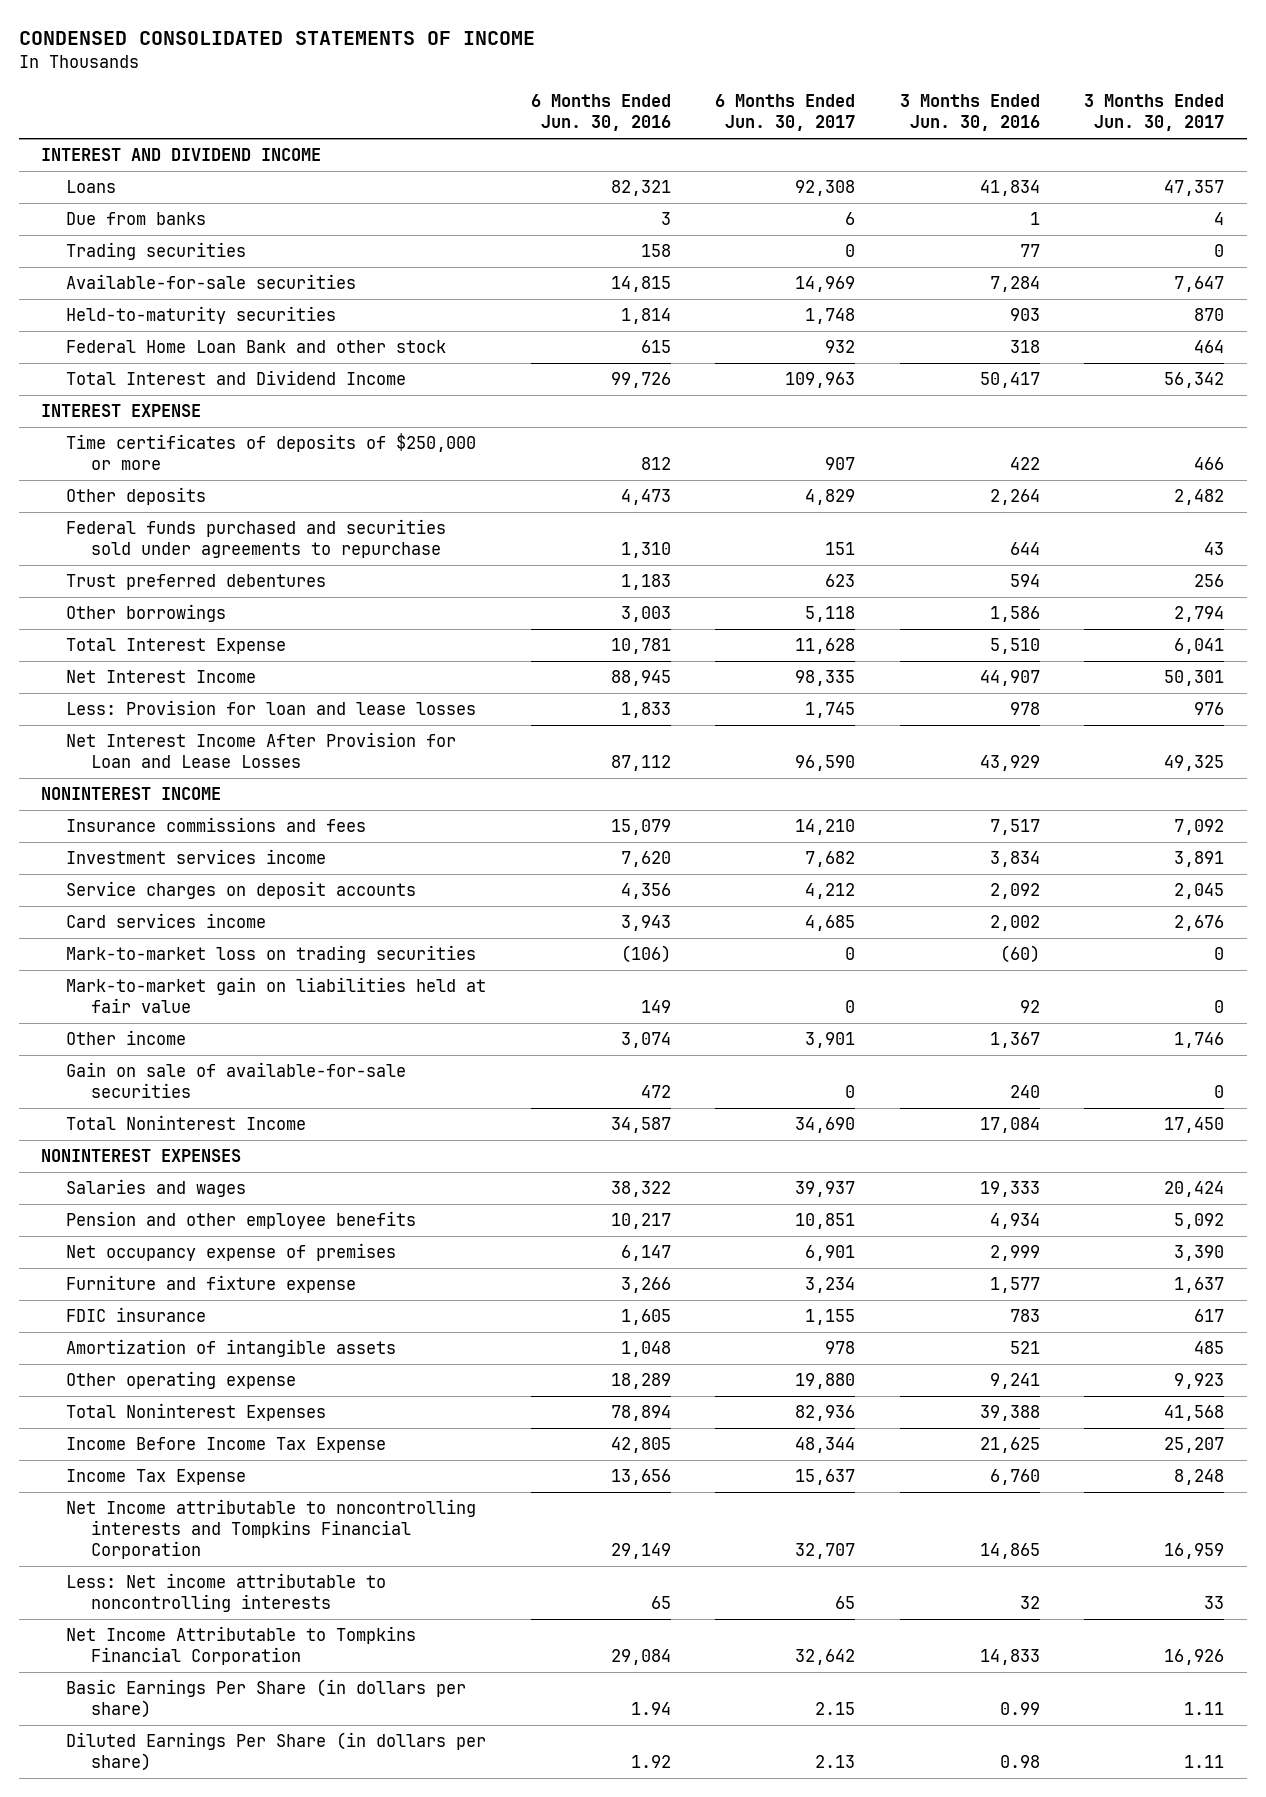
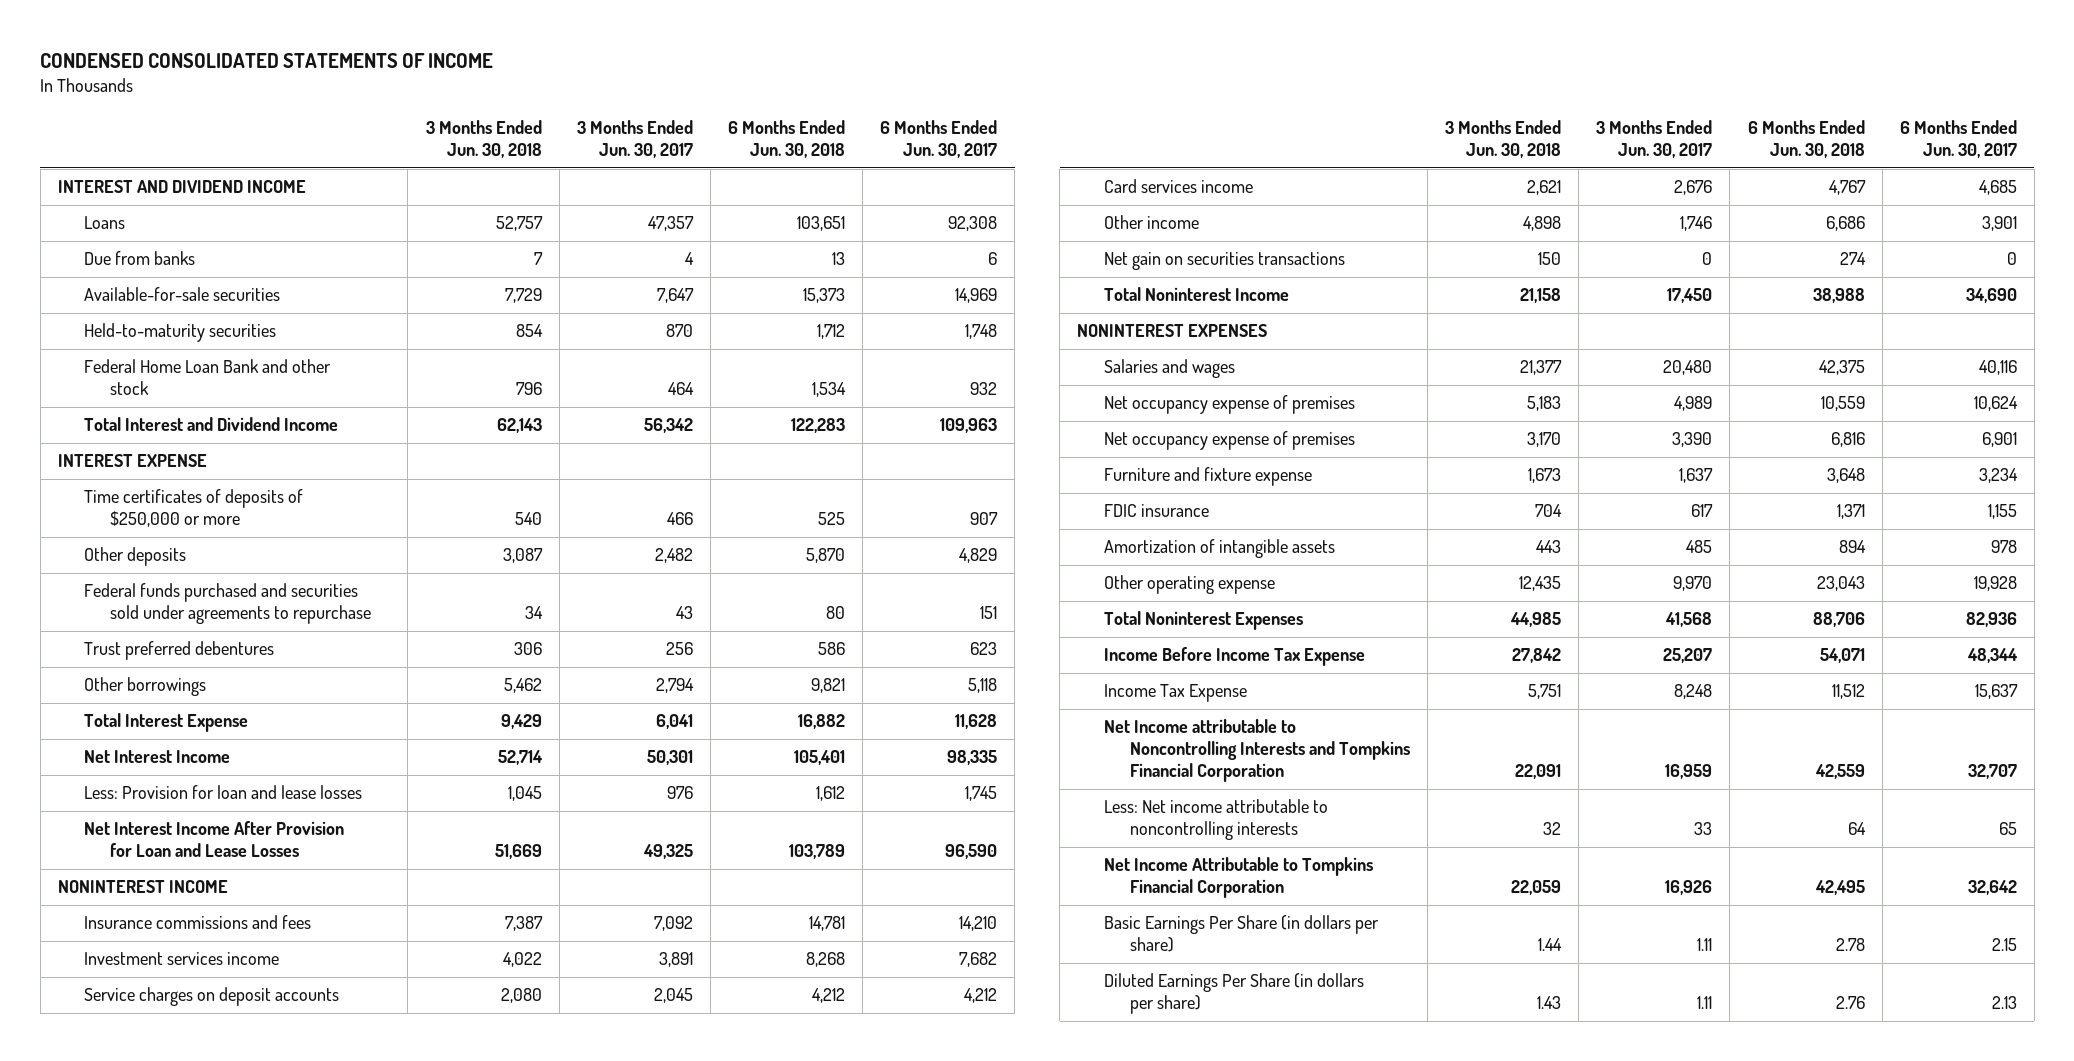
[530,94,671,132] 6 Months Ended Jun. 30, 2016 -> none
[899,94,1040,132] 3 Months Ended Jun. 30, 2016 -> none
none -> [425,120,542,159] 3 Months Ended Jun. 30, 2018
none -> [727,120,845,159] 6 Months Ended Jun. 30, 2018
[66,242,247,261] Trading securities -> none
[66,945,477,964] Mark-to-market loss on trading securities -> none
[66,977,487,1014] Mark-to-market gain on liabilities held at fair value -> none
[66,1062,407,1099] Gain on sale of available-for-sale securities -> [1103,252,1345,271] Net gain on securities transactions
[66,1211,417,1230] Pension and other employee benefits -> none
[795,1181,856,1198] 39,937 -> [1978,360,2017,376] 40,116
[1164,1181,1225,1198] 20,424 -> [1663,360,1713,376] 20,480
none -> [1103,395,1355,415] Net occupancy expense of premises
[795,1373,856,1390] 19,880 -> [1973,576,2017,592] 19,928
[1174,1373,1225,1390] 9,923 -> [1673,576,1713,592] 9,970
[66,1499,477,1559] Net Income attributable to noncontrolling interests and Tompkins Financial Corporation -> [1103,719,1410,783] Net Income attributable to Noncontrolling Interests and Tompkins Financial Corporation

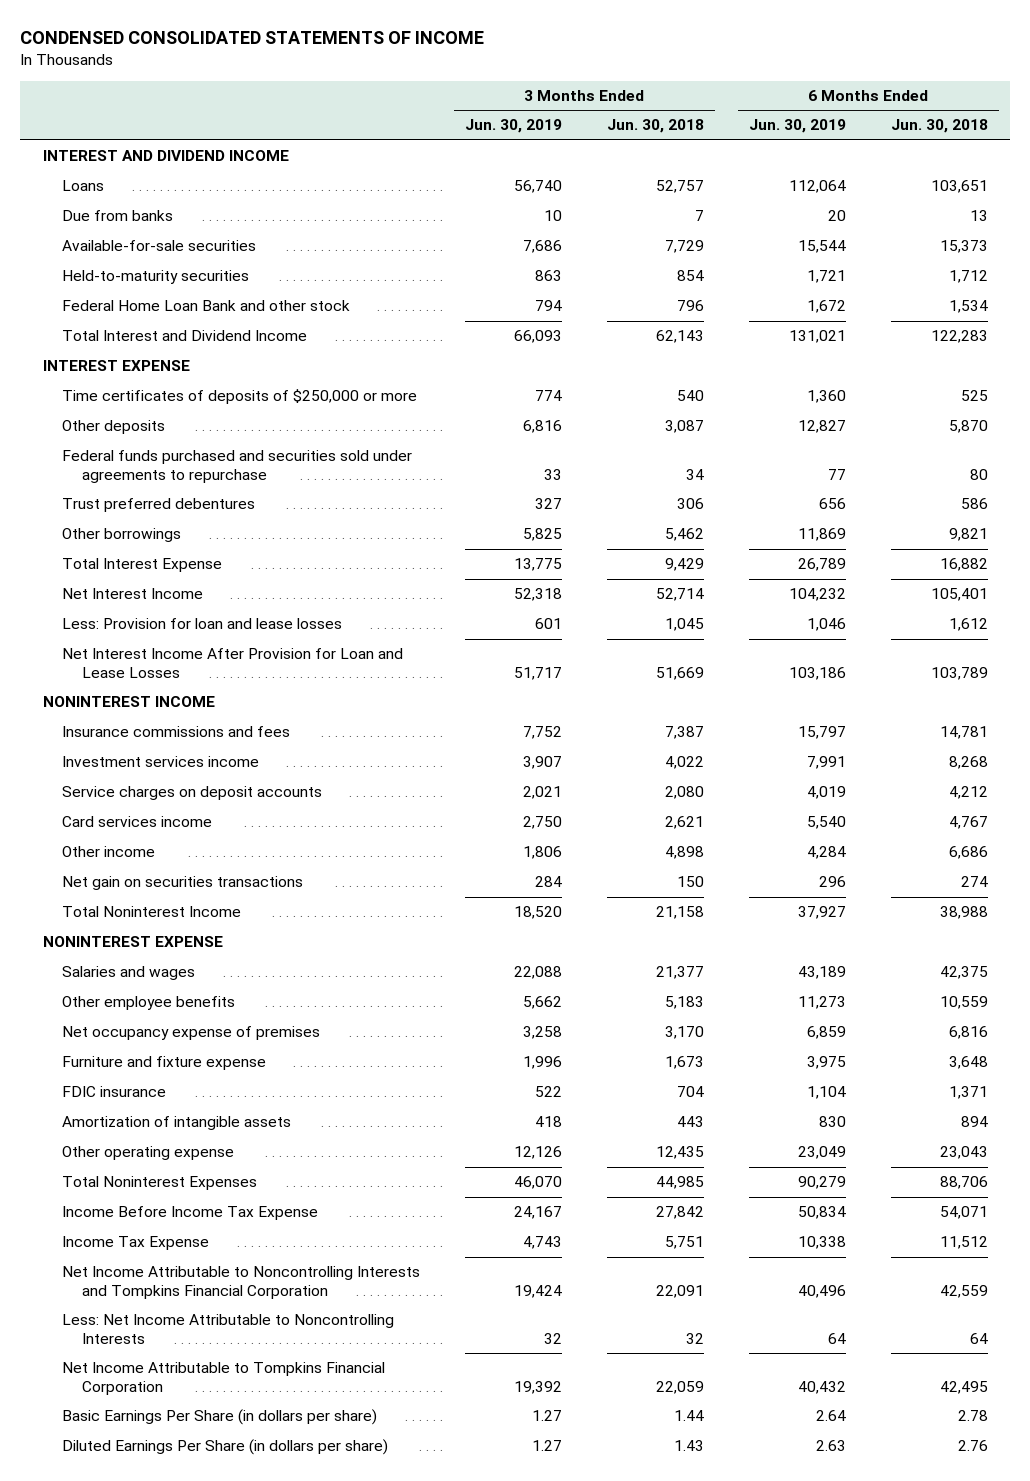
[576,120,693,159] 3 Months Ended Jun. 30, 2017 -> none
[880,120,998,159] 6 Months Ended Jun. 30, 2017 -> none
none -> [465,119,563,134] Jun. 30, 2019
none -> [748,119,846,134] Jun. 30, 2019
[1077,324,1268,338] NONINTEREST EXPENSES -> [42,936,223,948] NONINTEREST EXPENSE
[1103,395,1355,415] Net occupancy expense of premises -> [62,996,236,1011] Other employee benefits
[1103,719,1410,783] Net Income attributable to Noncontrolling Interests and Tompkins Financial Corporation -> [62,1266,421,1299] Net Income Attributable to Noncontrolling Interests and Tompkins Financial Corporation
[1103,799,1328,841] Less: Net income attributable to noncontrolling interests -> [62,1314,395,1344] Less: Net Income Attributable to Noncontrolling Interests

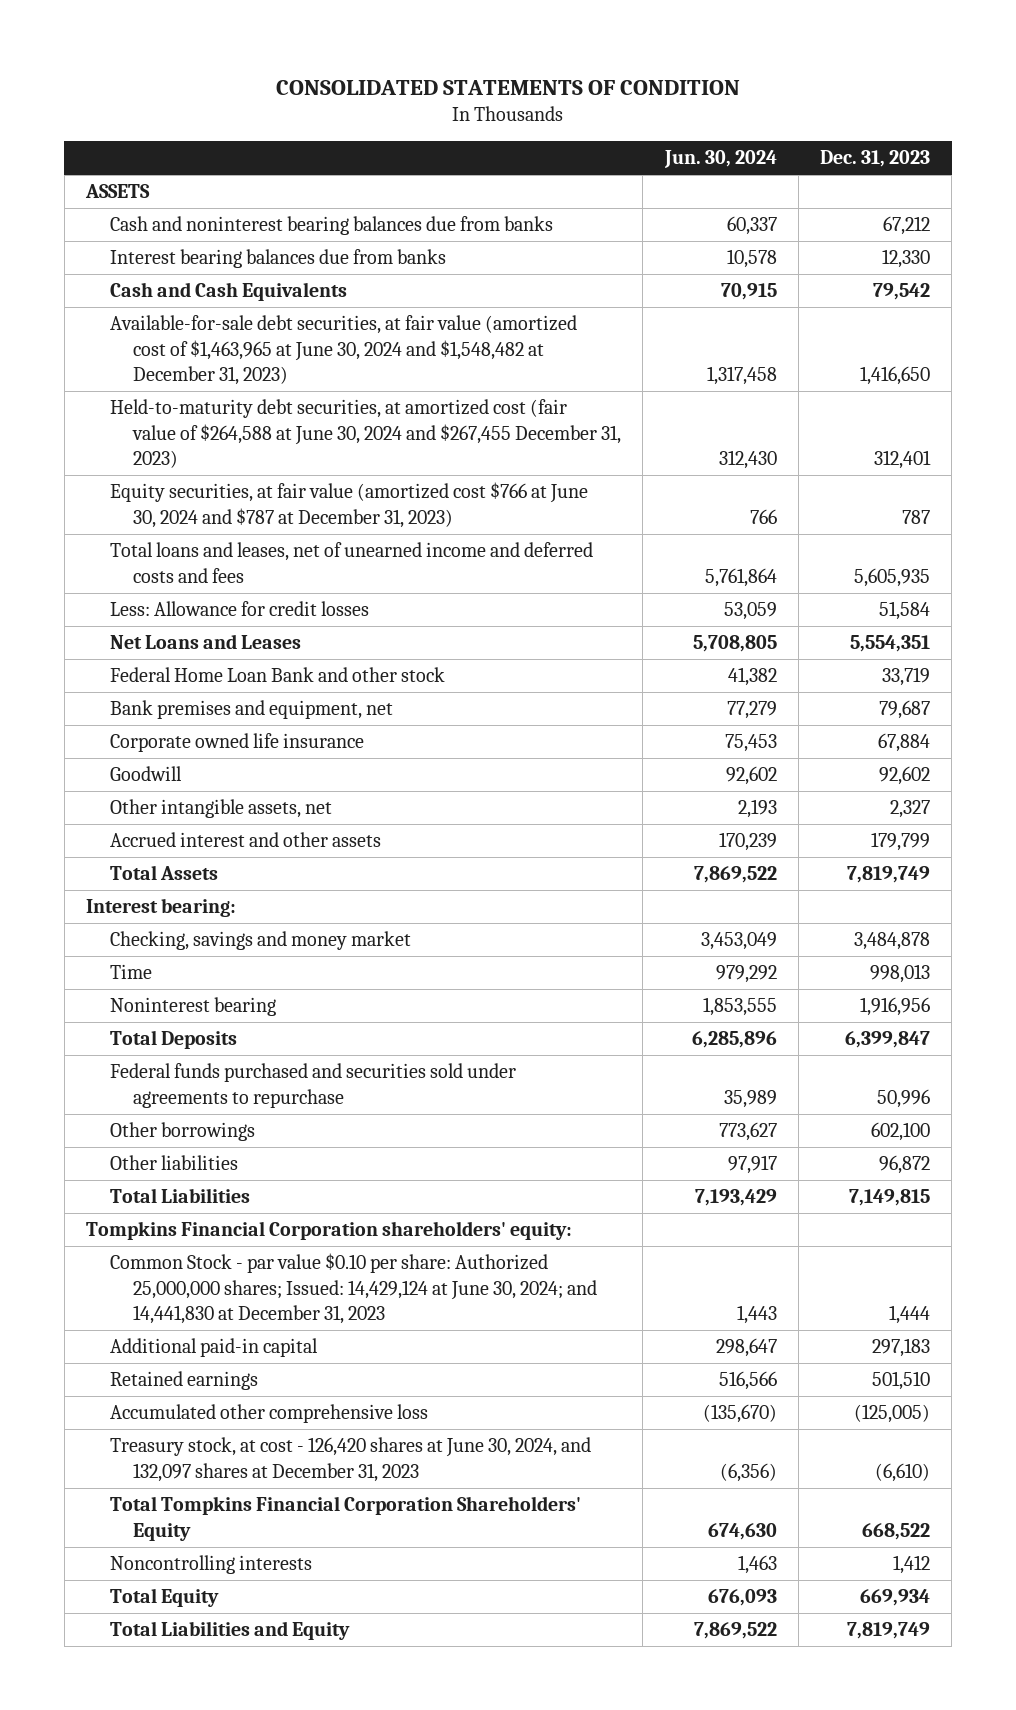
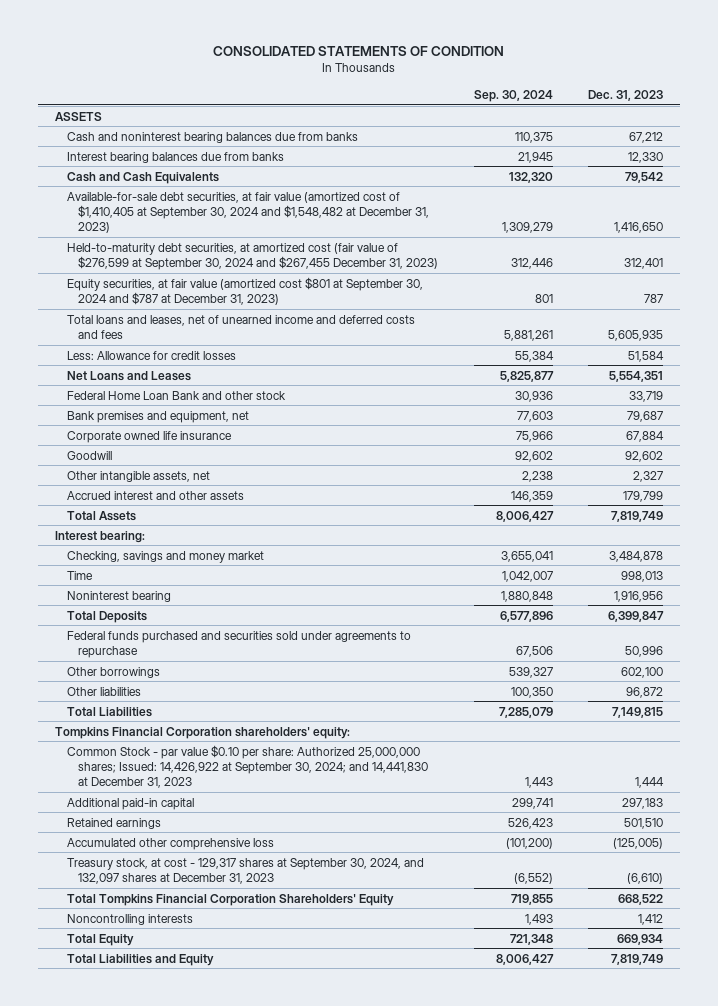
[663,150,777,169] Jun. 30, 2024 -> none
none -> [473,89,553,102] Sep. 30, 2024
[109,315,577,386] Available-for-sale debt securities, at fair value (amortized cost of $1,463,965 at June 30, 2024 and $1,548,482 at December 31, 2023) -> [66,191,430,233] Available-for-sale debt securities, at fair value (amortized cost of $1,410,405 at September 30, 2024 and $1,548,482 at December 31, 2023)
[109,399,622,469] Held-to-maturity debt securities, at amortized cost (fair value of $264,588 at June 30, 2024 and $267,455 December 31, 2023) -> [66,242,439,270] Held-to-maturity debt securities, at amortized cost (fair value of $276,599 at September 30, 2024 and $267,455 December 31, 2023)
[109,482,588,528] Equity securities, at fair value (amortized cost $766 at June 30, 2024 and $787 at December 31, 2023) -> [66,276,423,305] Equity securities, at fair value (amortized cost $801 at September 30, 2024 and $787 at December 31, 2023)
[109,1253,598,1325] Common Stock - par value $0.10 per share: Authorized 25,000,000 shares; Issued: 14,429,124 at June 30, 2024; and 14,441,830 at December 31, 2023 -> [66,744,429,788] Common Stock - par value $0.10 per share: Authorized 25,000,000 shares; Issued: 14,426,922 at September 30, 2024; and 14,441,830 at December 31, 2023
[109,1437,591,1482] Treasury stock, at cost - 126,420 shares at June 30, 2024, and 132,097 shares at December 31, 2023 -> [66,857,424,884] Treasury stock, at cost - 129,317 shares at September 30, 2024, and 132,097 shares at December 31, 2023

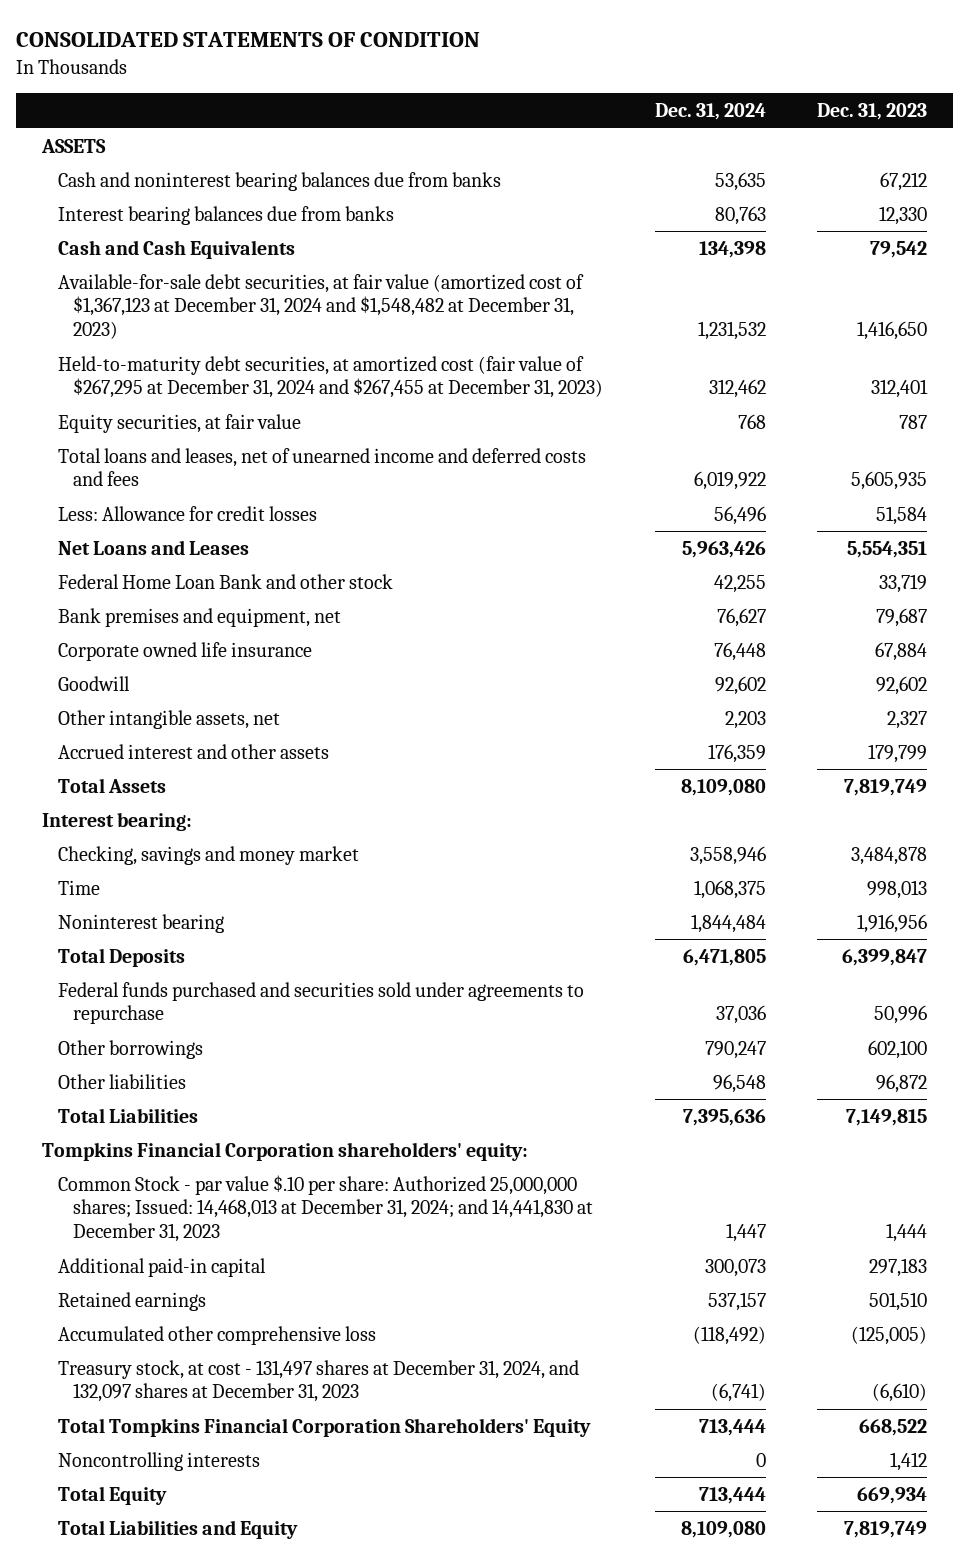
[473,89,553,102] Sep. 30, 2024 -> none
none -> [654,103,766,121] Dec. 31, 2024
[66,191,430,233] Available-for-sale debt securities, at fair value (amortized cost of $1,410,405 at September 30, 2024 and $1,548,482 at December 31, 2023) -> [57,273,584,340] Available-for-sale debt securities, at fair value (amortized cost of $1,367,123 at December 31, 2024 and $1,548,482 at December 31, 2023)
[66,242,439,270] Held-to-maturity debt securities, at amortized cost (fair value of $276,599 at September 30, 2024 and $267,455 December 31, 2023) -> [57,355,604,399] Held-to-maturity debt securities, at amortized cost (fair value of $267,295 at December 31, 2024 and $267,455 at December 31, 2023)
[66,276,423,305] Equity securities, at fair value (amortized cost $801 at September 30, 2024 and $787 at December 31, 2023) -> [57,413,301,433] Equity securities, at fair value
[66,744,429,788] Common Stock - par value $0.10 per share: Authorized 25,000,000 shares; Issued: 14,426,922 at September 30, 2024; and 14,441,830 at December 31, 2023 -> [57,1174,594,1243] Common Stock - par value $.10 per share: Authorized 25,000,000 shares; Issued: 14,468,013 at December 31, 2024; and 14,441,830 at December 31, 2023
[66,857,424,884] Treasury stock, at cost - 129,317 shares at September 30, 2024, and 132,097 shares at December 31, 2023 -> [57,1359,579,1403] Treasury stock, at cost - 131,497 shares at December 31, 2024, and 132,097 shares at December 31, 2023

